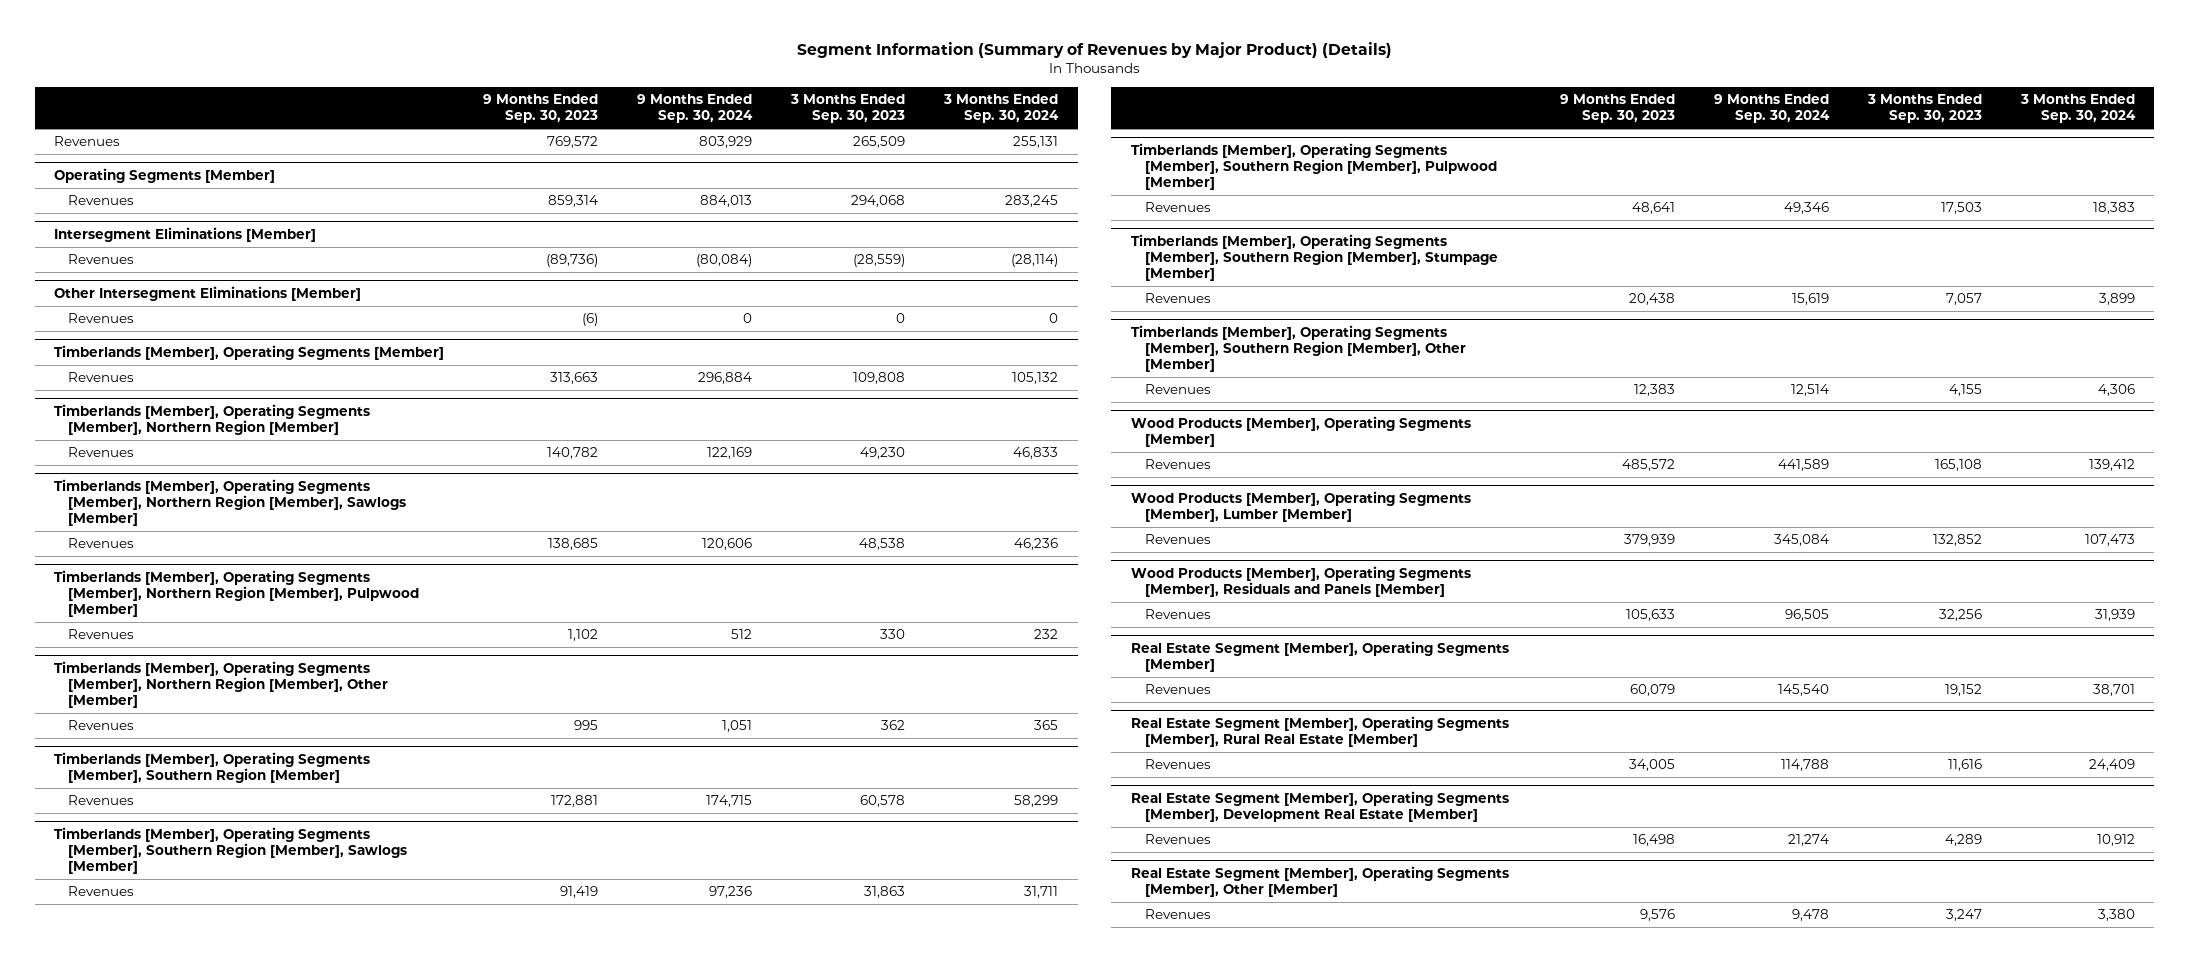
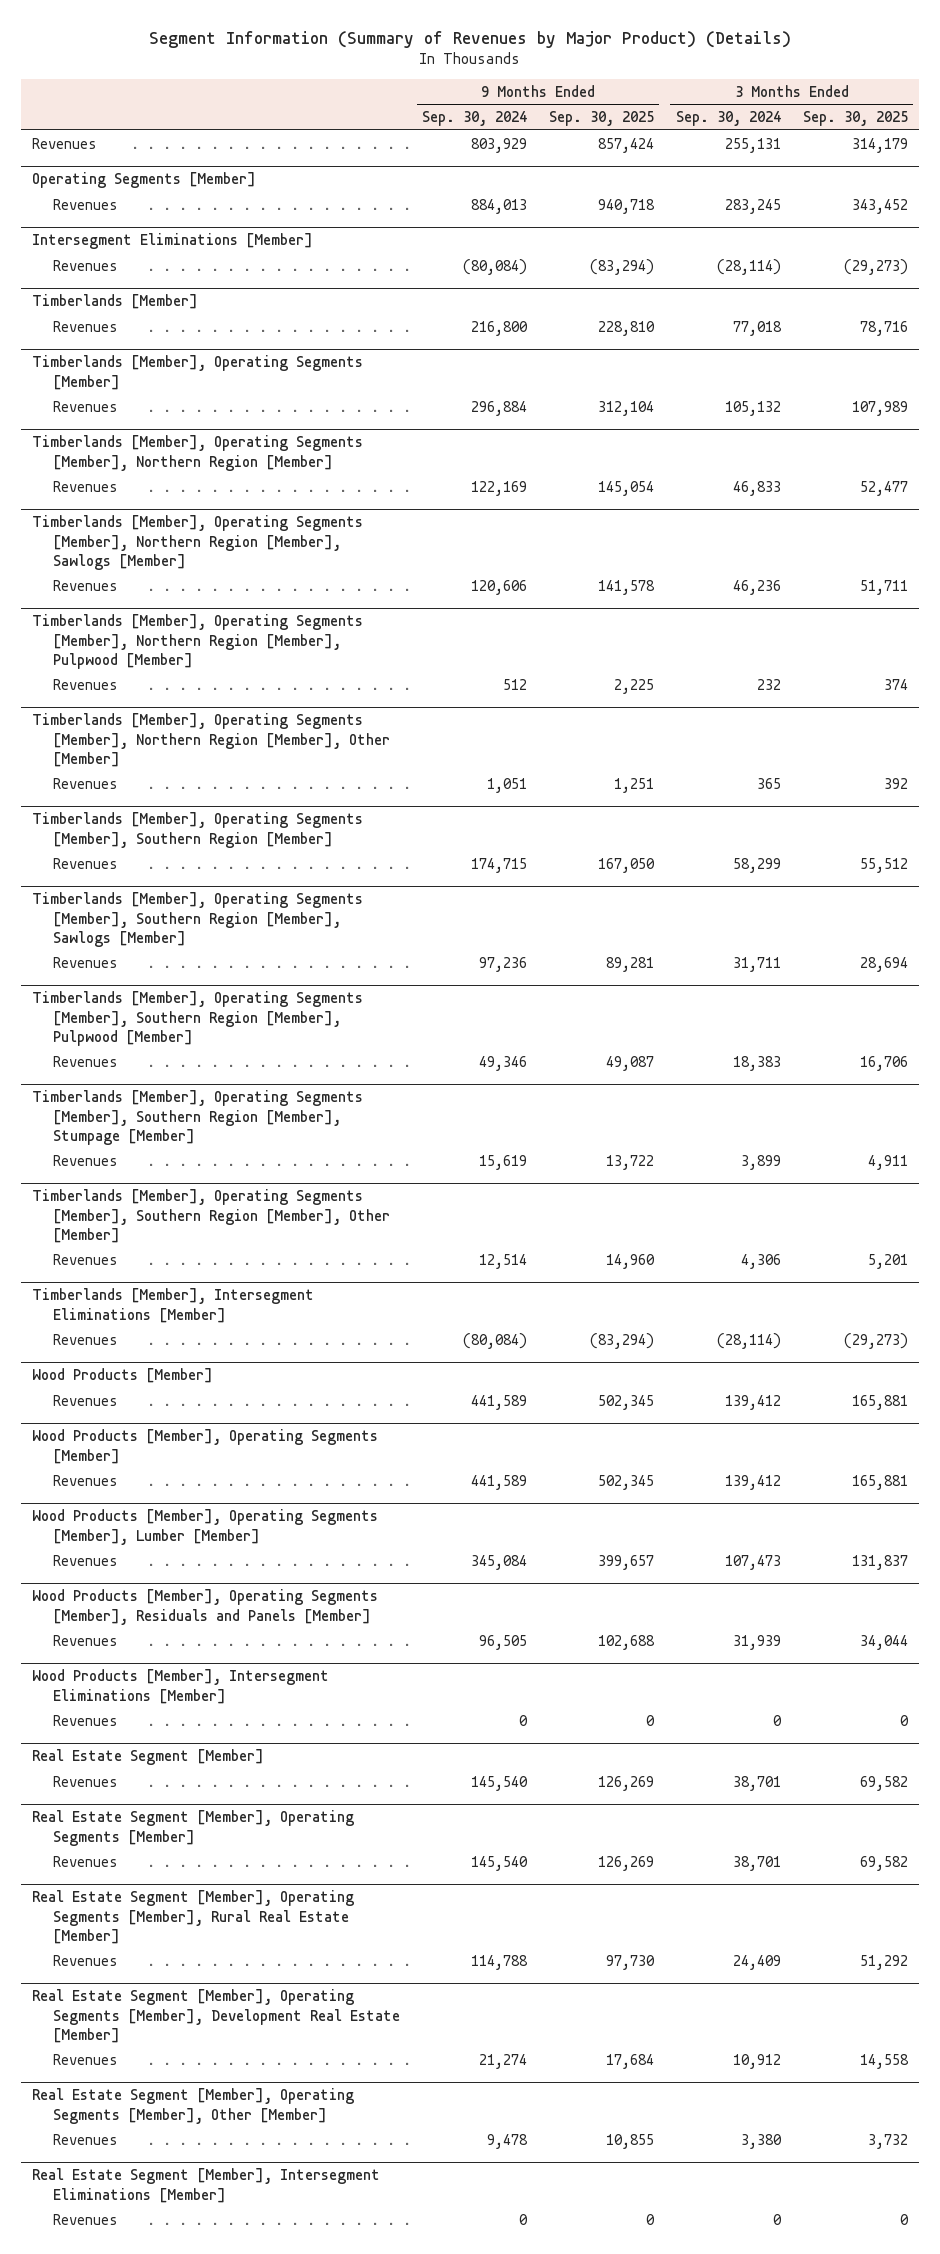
[483,94,599,124] 9 Months Ended Sep. 30, 2023 -> none
[790,94,906,124] 3 Months Ended Sep. 30, 2023 -> none
none -> [548,111,654,127] Sep. 30, 2025
none -> [802,111,908,127] Sep. 30, 2025
[54,285,362,301] Other Intersegment Eliminations [Member] -> none
none -> [32,294,199,310] Timberlands [Member]
[743,313,753,324] 0 -> [470,320,528,336] 216,800
[1049,313,1059,324] 0 -> [732,320,782,336] 77,018
none -> [32,1288,315,1323] Timberlands [Member], Intersegment Eliminations [Member]
none -> [53,1333,119,1345] Revenues
none -> [32,1368,214,1384] Wood Products [Member]
none -> [53,1394,119,1406] Revenues
none -> [32,1669,330,1704] Wood Products [Member], Intersegment Eliminations [Member]
none -> [53,1714,119,1726] Revenues
none -> [32,1749,265,1766] Real Estate Segment [Member]
none -> [53,1775,119,1787] Revenues
none -> [32,2168,381,2203] Real Estate Segment [Member], Intersegment Eliminations [Member]
none -> [53,2213,119,2225] Revenues

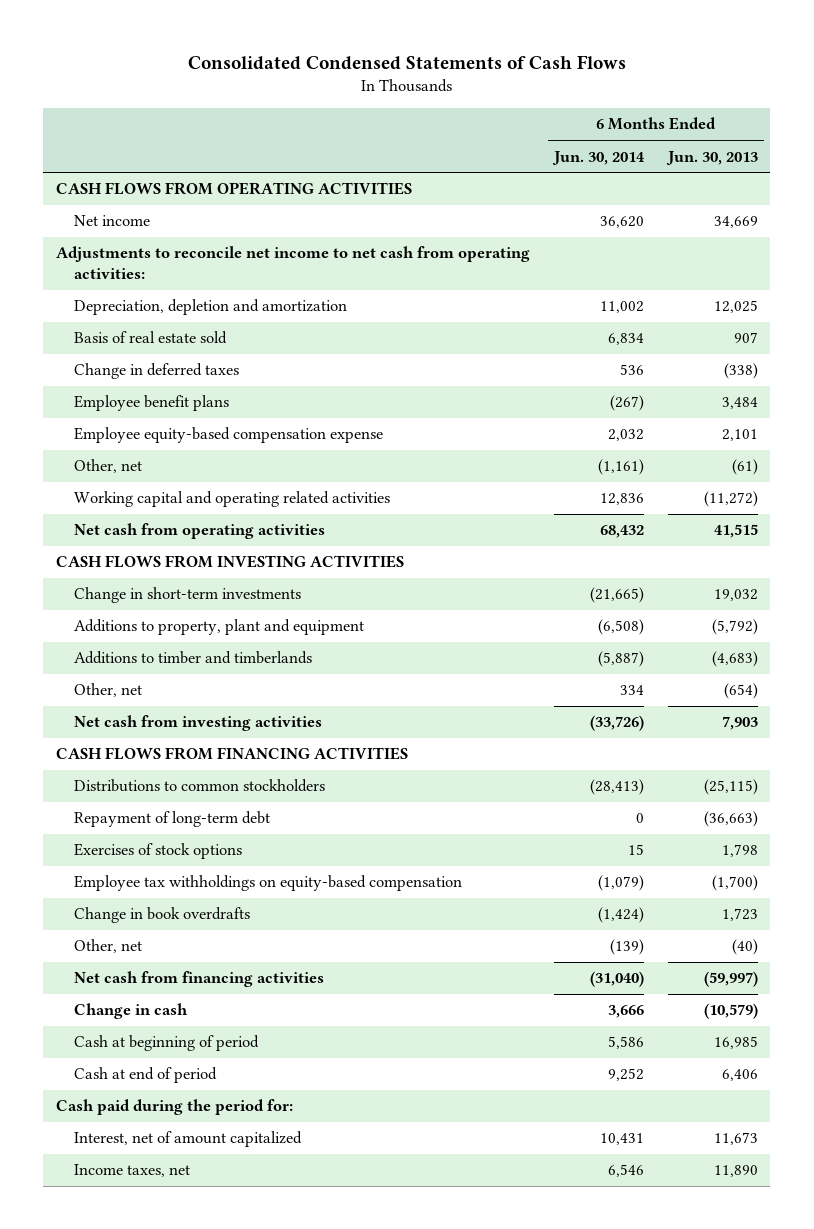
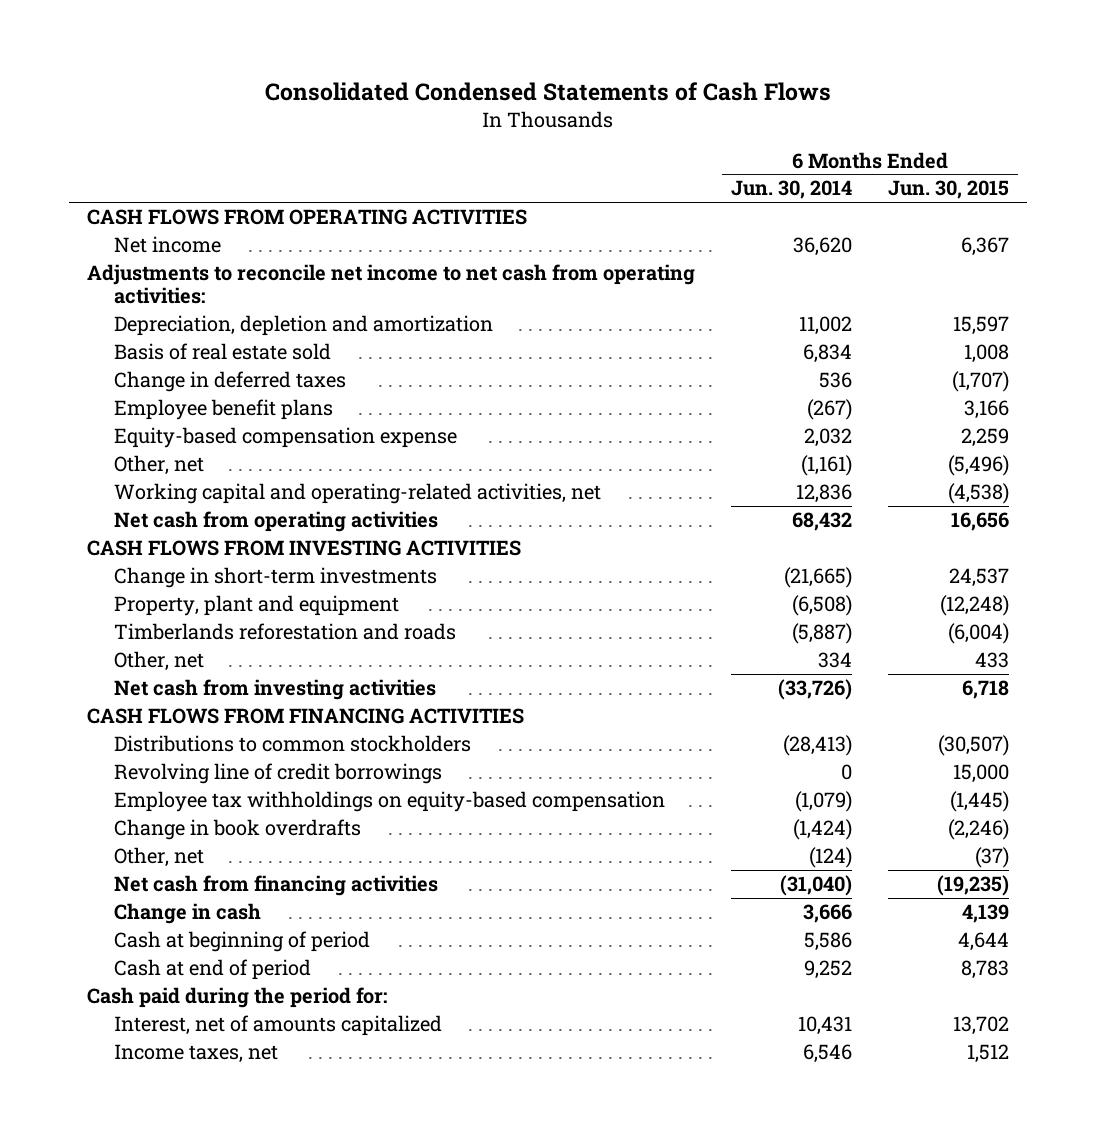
[666,150,759,165] Jun. 30, 2013 -> none
none -> [888,180,1010,200] Jun. 30, 2015
[73,427,383,444] Employee equity-based compensation expense -> [113,427,457,449] Equity-based compensation expense
[73,491,390,508] Working capital and operating related activities -> [113,483,601,505] Working capital and operating-related activities, net
[73,619,364,636] Additions to property, plant and equipment -> [113,595,399,617] Property, plant and equipment
[73,651,312,665] Additions to timber and timberlands -> [113,623,456,641] Timberlands reforestation and roads
[73,811,270,828] Repayment of long-term debt -> none
[73,843,242,860] Exercises of stock options -> none
none -> [113,763,442,785] Revolving line of credit borrowings
[609,939,644,956] (139) -> [808,847,852,869] (124)
[73,1131,302,1148] Interest, net of amount capitalized -> [113,1015,442,1037] Interest, net of amounts capitalized

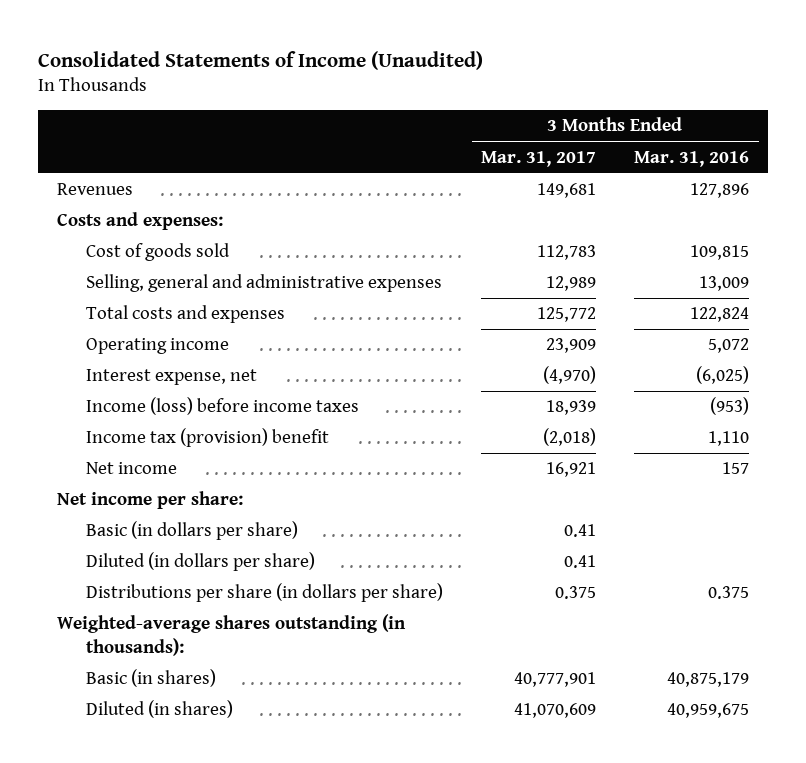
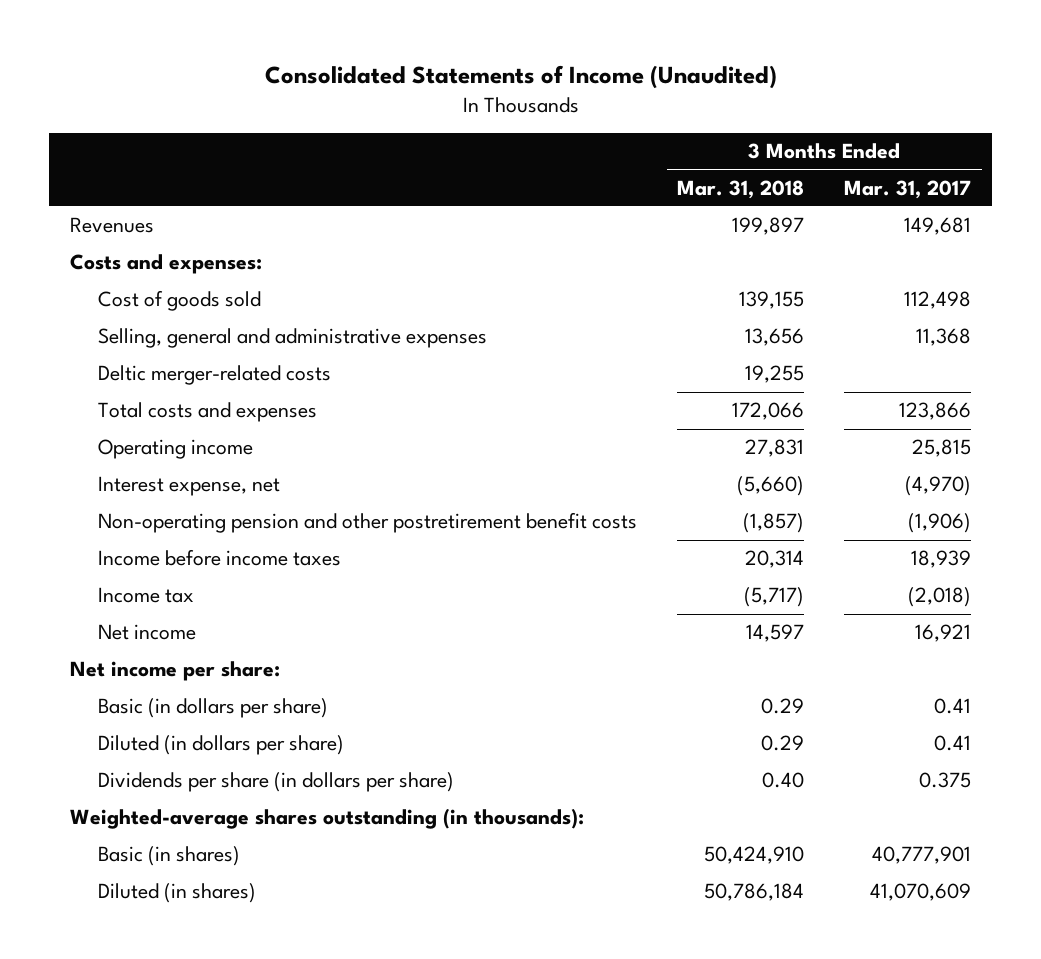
[634,150,750,167] Mar. 31, 2016 -> none
none -> [677,179,805,199] Mar. 31, 2018
[537,245,597,261] 112,783 -> [904,291,972,310] 112,498
[546,276,597,292] 12,989 -> [916,328,972,347] 11,368
none -> [97,365,331,386] Deltic merger-related costs
[537,307,597,323] 125,772 -> [899,402,972,421] 123,866
[546,338,597,354] 23,909 -> [912,439,972,458] 25,815
none -> [97,512,637,534] Non-operating pension and other postretirement benefit costs
[86,397,360,416] Income (loss) before income taxes -> [97,549,341,567] Income before income taxes
[86,428,330,448] Income tax (provision) benefit -> [97,587,194,604] Income tax
[86,583,444,603] Distributions per share (in dollars per share) -> [97,772,454,793] Dividends per share (in dollars per share)

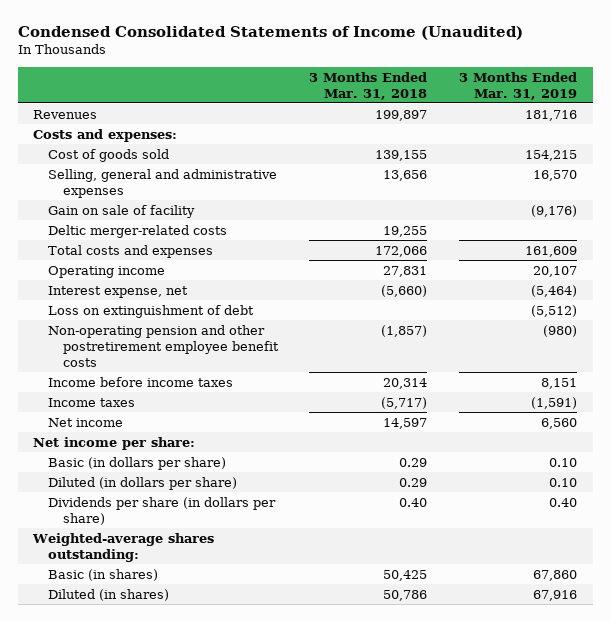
[264,64,777,89] Consolidated Statements of Income (Unaudited) -> [17,26,523,41] Condensed Consolidated Statements of Income (Unaudited)
[844,179,972,199] Mar. 31, 2017 -> none
none -> [458,71,577,100] 3 Months Ended Mar. 31, 2019
none -> [48,204,196,218] Gain on sale of facility
none -> [48,304,255,318] Loss on extinguishment of debt
[97,512,637,534] Non-operating pension and other postretirement benefit costs -> [48,324,279,367] Non-operating pension and other postretirement employee benefit costs
[97,587,194,604] Income tax -> [48,397,136,407] Income taxes
[69,808,584,830] Weighted-average shares outstanding (in thousands): -> [32,532,215,562] Weighted-average shares outstanding:
[704,846,805,865] 50,424,910 -> [383,569,428,581] 50,425
[704,883,805,902] 50,786,184 -> [383,589,428,601] 50,786

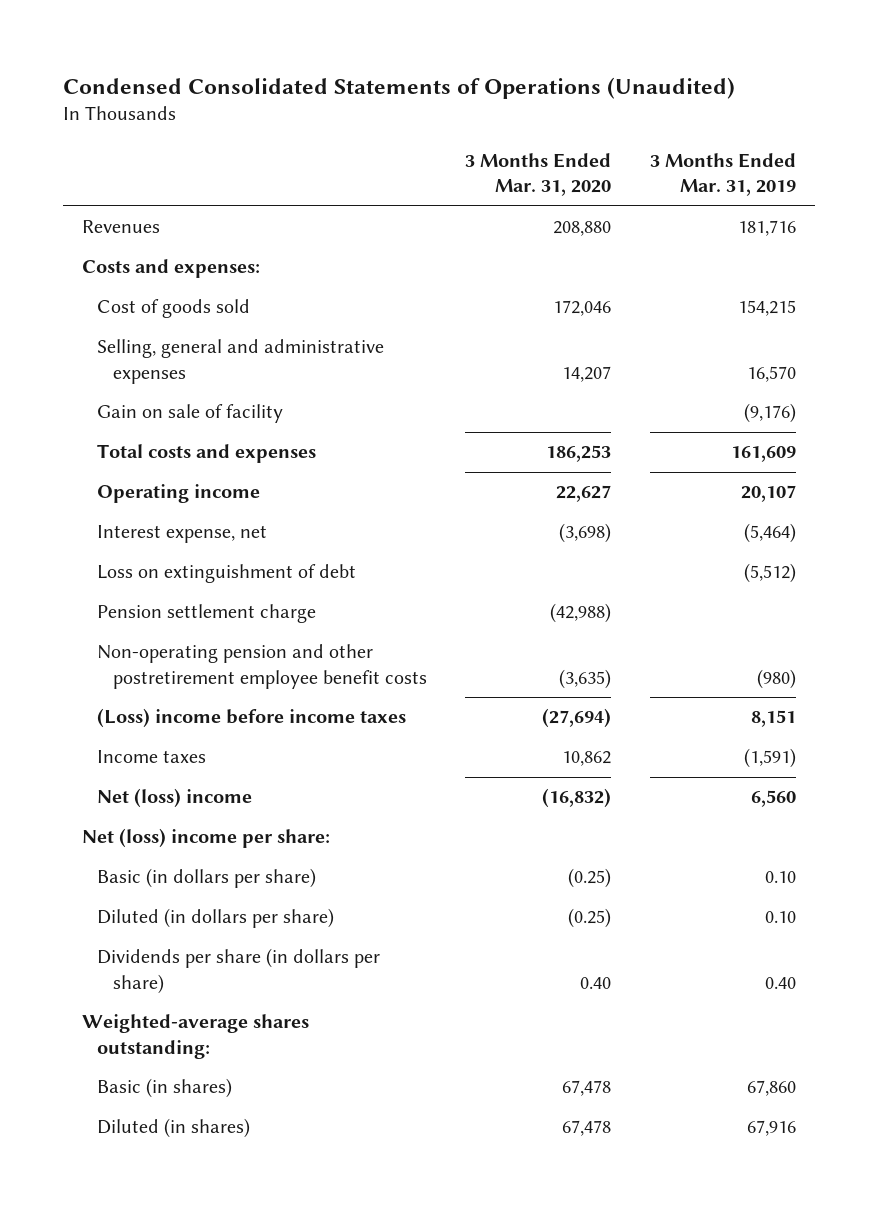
[17,26,523,41] Condensed Consolidated Statements of Income (Unaudited) -> [62,76,735,99] Condensed Consolidated Statements of Operations (Unaudited)
[309,71,428,100] 3 Months Ended Mar. 31, 2018 -> none
none -> [465,152,612,197] 3 Months Ended Mar. 31, 2020
[48,224,228,238] Deltic merger-related costs -> none
none -> [97,604,317,624] Pension settlement charge
[48,376,234,387] Income before income taxes -> [97,708,407,729] (Loss) income before income taxes
[48,417,124,427] Net income -> [97,788,253,809] Net (loss) income
[33,436,196,450] Net income per share: -> [82,828,331,849] Net (loss) income per share:

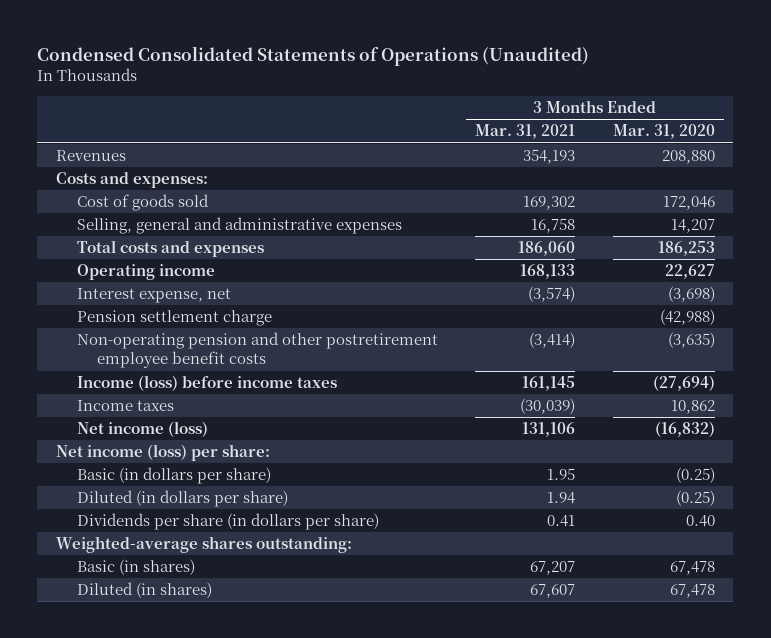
[650,152,797,197] 3 Months Ended Mar. 31, 2019 -> none
none -> [475,124,576,140] Mar. 31, 2021
[97,404,284,424] Gain on sale of facility -> none
[97,564,357,584] Loss on extinguishment of debt -> none
[97,708,407,729] (Loss) income before income taxes -> [76,375,337,392] Income (loss) before income taxes
[97,788,253,809] Net (loss) income -> [76,421,208,438] Net income (loss)
[82,828,331,849] Net (loss) income per share: -> [56,444,271,462] Net income (loss) per share:

